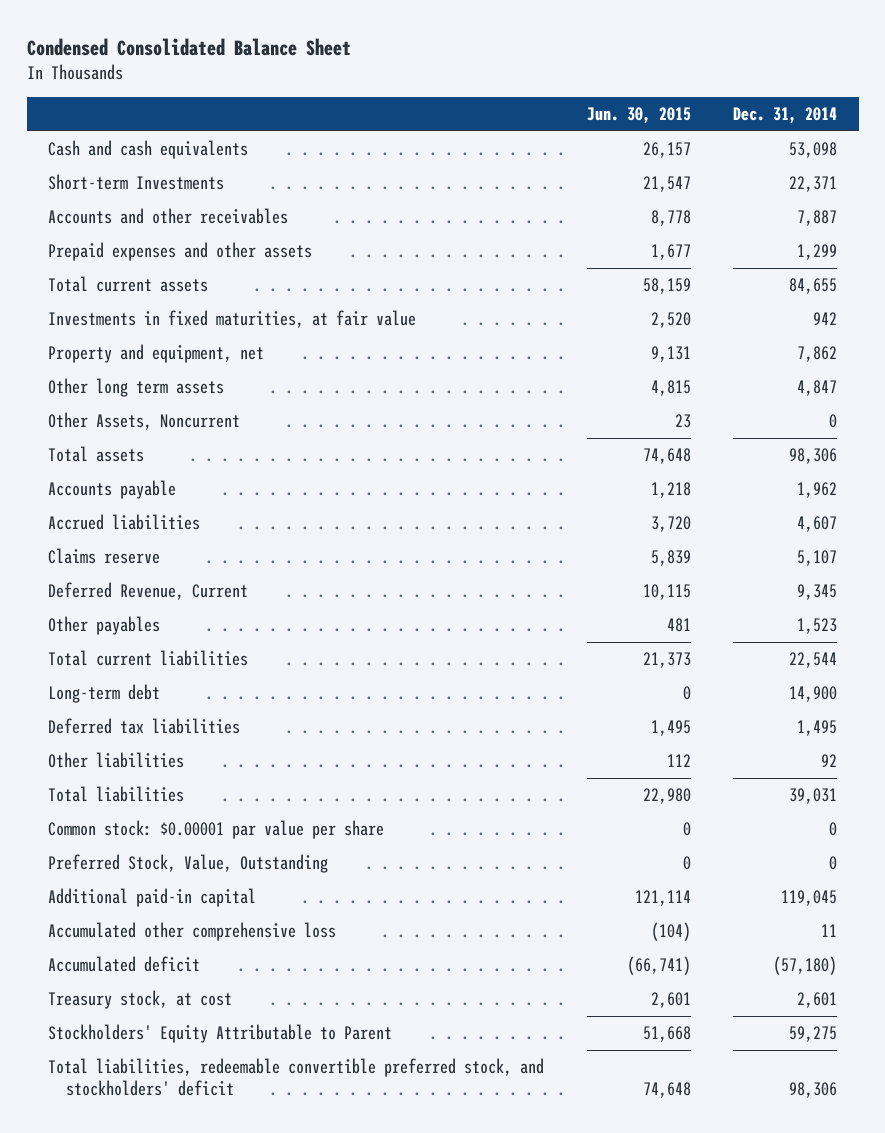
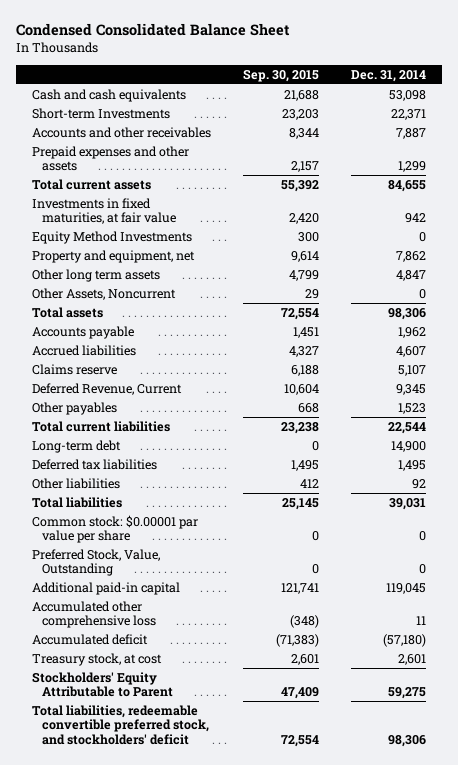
[586,107,691,125] Jun. 30, 2015 -> none
none -> [242,68,319,82] Sep. 30, 2015
none -> [31,230,192,244] Equity Method Investments

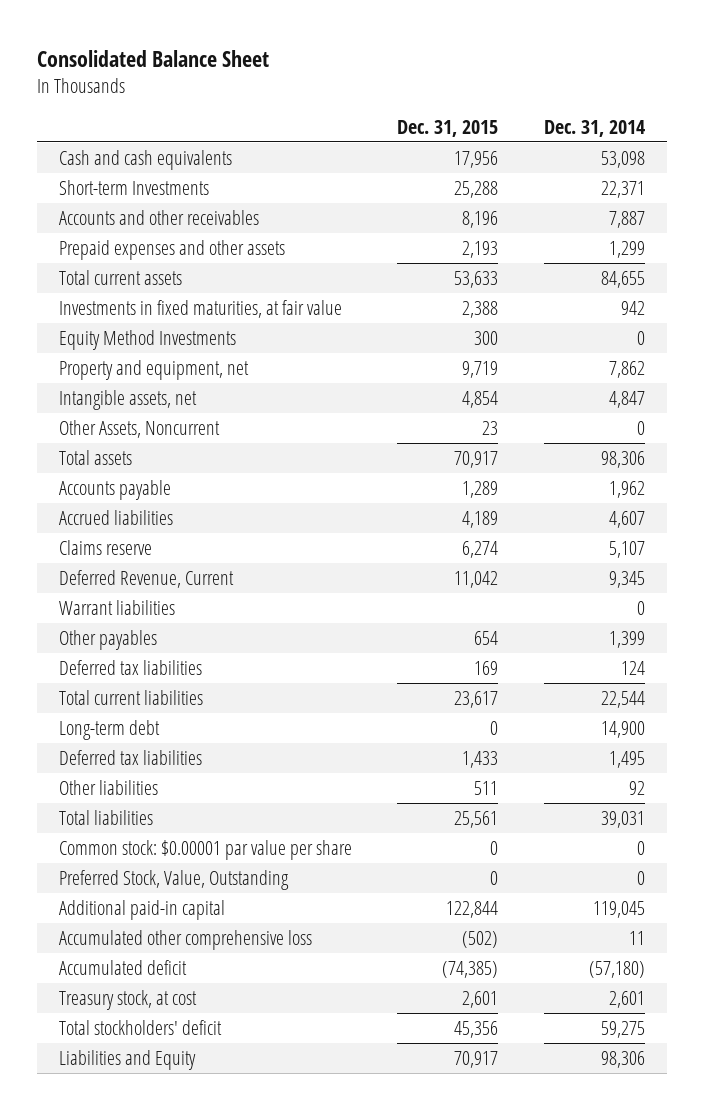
[15,23,290,37] Condensed Consolidated Balance Sheet -> [36,49,269,67] Consolidated Balance Sheet
[242,68,319,82] Sep. 30, 2015 -> none
none -> [397,119,499,137] Dec. 31, 2015
[31,268,160,282] Other long term assets -> [59,389,198,410] Intangible assets, net
none -> [59,599,176,615] Warrant liabilities
[397,402,426,414] 1,523 -> [608,630,645,648] 1,399
none -> [59,659,203,675] Deferred tax liabilities
[31,671,174,698] Stockholders' Equity Attributable to Parent -> [59,1019,223,1035] Total stockholders' deficit
[31,704,210,745] Total liabilities, redeemable convertible preferred stock, and stockholders' deficit -> [59,1049,197,1070] Liabilities and Equity

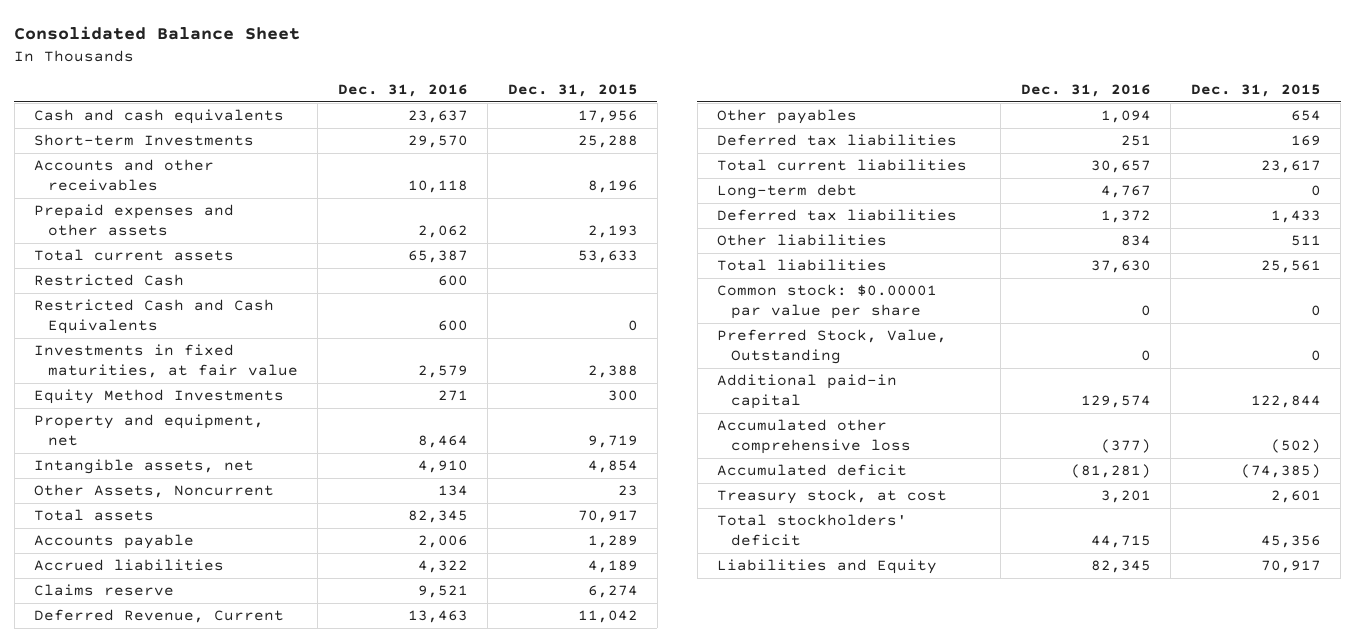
[543,119,645,137] Dec. 31, 2014 -> none
none -> [337,83,468,97] Dec. 31, 2016
none -> [34,274,185,287] Restricted Cash
none -> [34,299,275,335] Restricted Cash and Cash Equivalents
[59,599,176,615] Warrant liabilities -> none

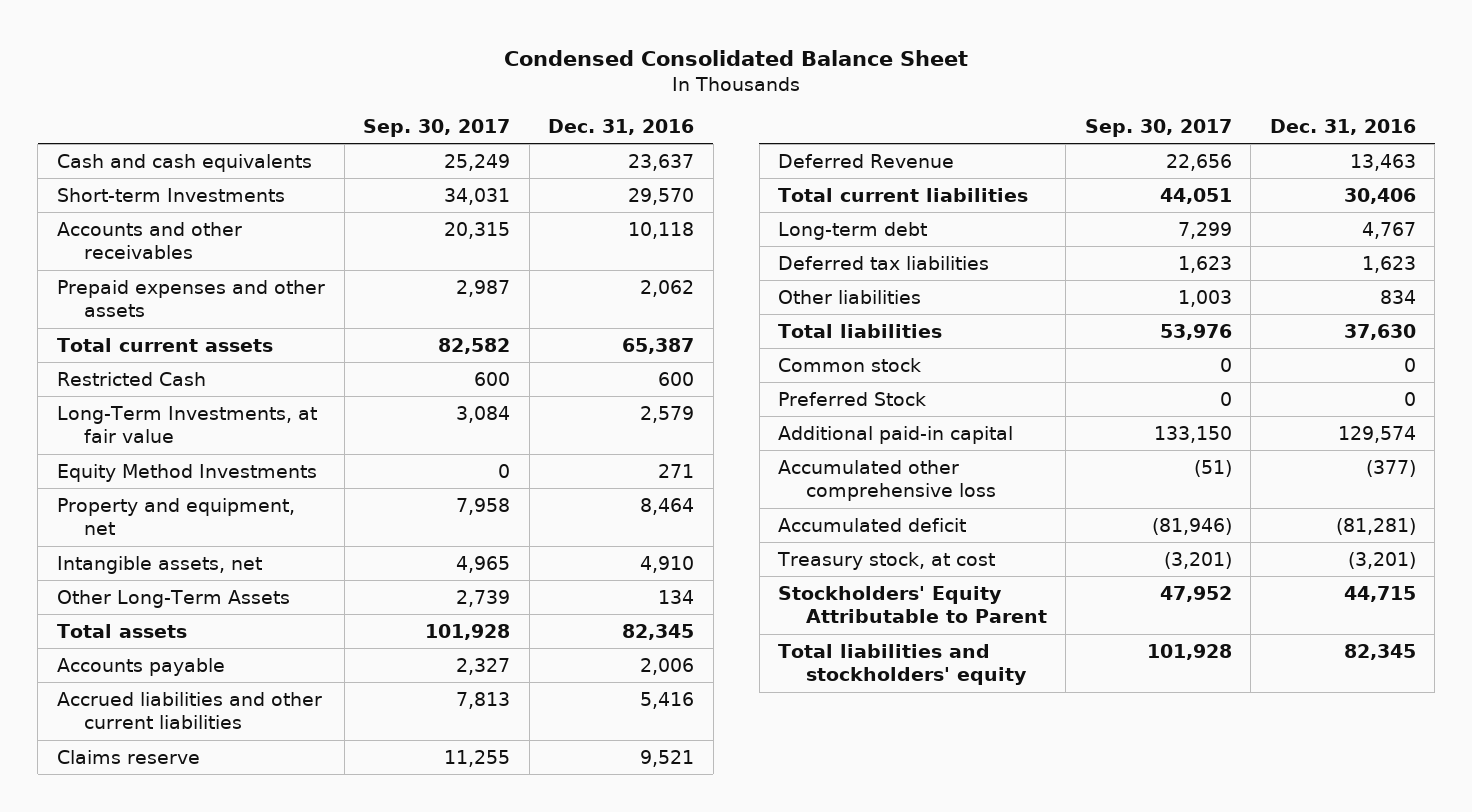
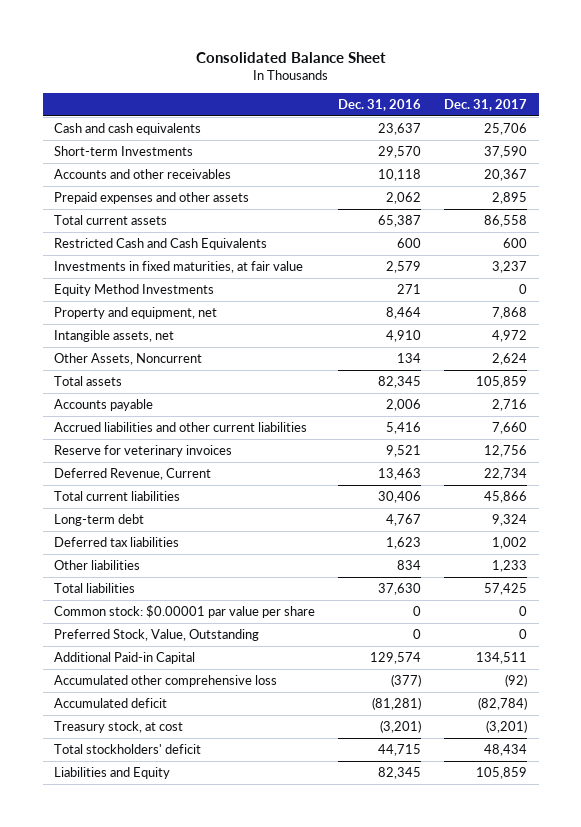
[504,49,969,66] Condensed Consolidated Balance Sheet -> [195,51,386,63] Consolidated Balance Sheet
[363,118,511,137] Sep. 30, 2017 -> none
none -> [444,99,528,112] Dec. 31, 2017
[56,371,206,386] Restricted Cash -> [54,237,268,250] Restricted Cash and Cash Equivalents
[56,405,317,444] Long-Term Investments, at fair value -> [54,260,304,273] Investments in fixed maturities, at fair value
[56,589,290,608] Other Long-Term Assets -> [54,352,203,365] Other Assets, Noncurrent
[56,749,200,764] Claims reserve -> [54,444,233,457] Reserve for veterinary invoices
[778,153,955,168] Deferred Revenue -> [54,467,212,480] Deferred Revenue, Current
[778,357,922,372] Common stock -> [54,604,316,618] Common stock: $0.00001 par value per share
[778,391,927,406] Preferred Stock -> [54,628,260,641] Preferred Stock, Value, Outstanding
[778,425,1014,444] Additional paid-in capital -> [54,651,196,664] Additional Paid-in Capital
[778,585,1047,624] Stockholders' Equity Attributable to Parent -> [54,743,202,754] Total stockholders' deficit
[778,643,1027,686] Total liabilities and stockholders' equity -> [54,766,171,779] Liabilities and Equity

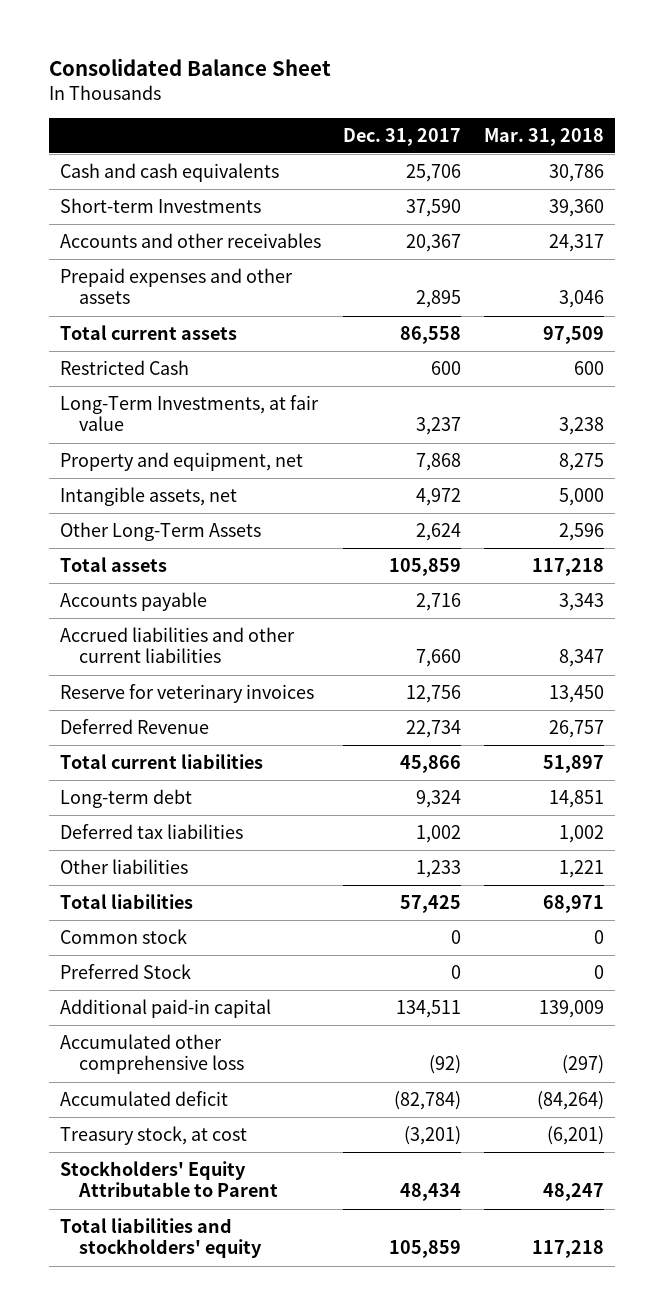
[338,99,422,112] Dec. 31, 2016 -> none
none -> [484,127,605,146] Mar. 31, 2018
[54,283,215,296] Equity Method Investments -> none
[54,237,268,250] Restricted Cash and Cash Equivalents -> [59,360,189,376] Restricted Cash
[54,260,304,273] Investments in fixed maturities, at fair value -> [59,395,319,432] Long-Term Investments, at fair value
[54,352,203,365] Other Assets, Noncurrent -> [59,522,261,542] Other Long-Term Assets
[54,467,212,480] Deferred Revenue, Current -> [59,719,209,735] Deferred Revenue
[54,604,316,618] Common stock: $0.00001 par value per share -> [59,929,187,945] Common stock
[54,628,260,641] Preferred Stock, Value, Outstanding -> [59,964,191,980] Preferred Stock
[54,651,196,664] Additional Paid-in Capital -> [59,999,271,1019] Additional paid-in capital
[54,743,202,754] Total stockholders' deficit -> [59,1161,279,1198] Stockholders' Equity Attributable to Parent
[54,766,171,779] Liabilities and Equity -> [59,1218,263,1259] Total liabilities and stockholders' equity

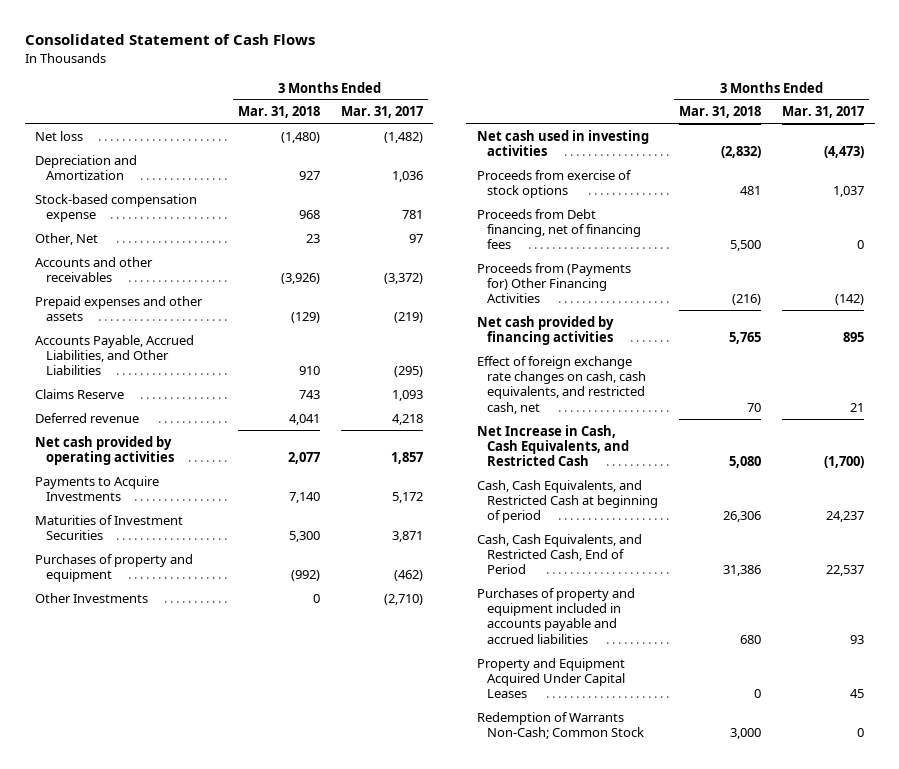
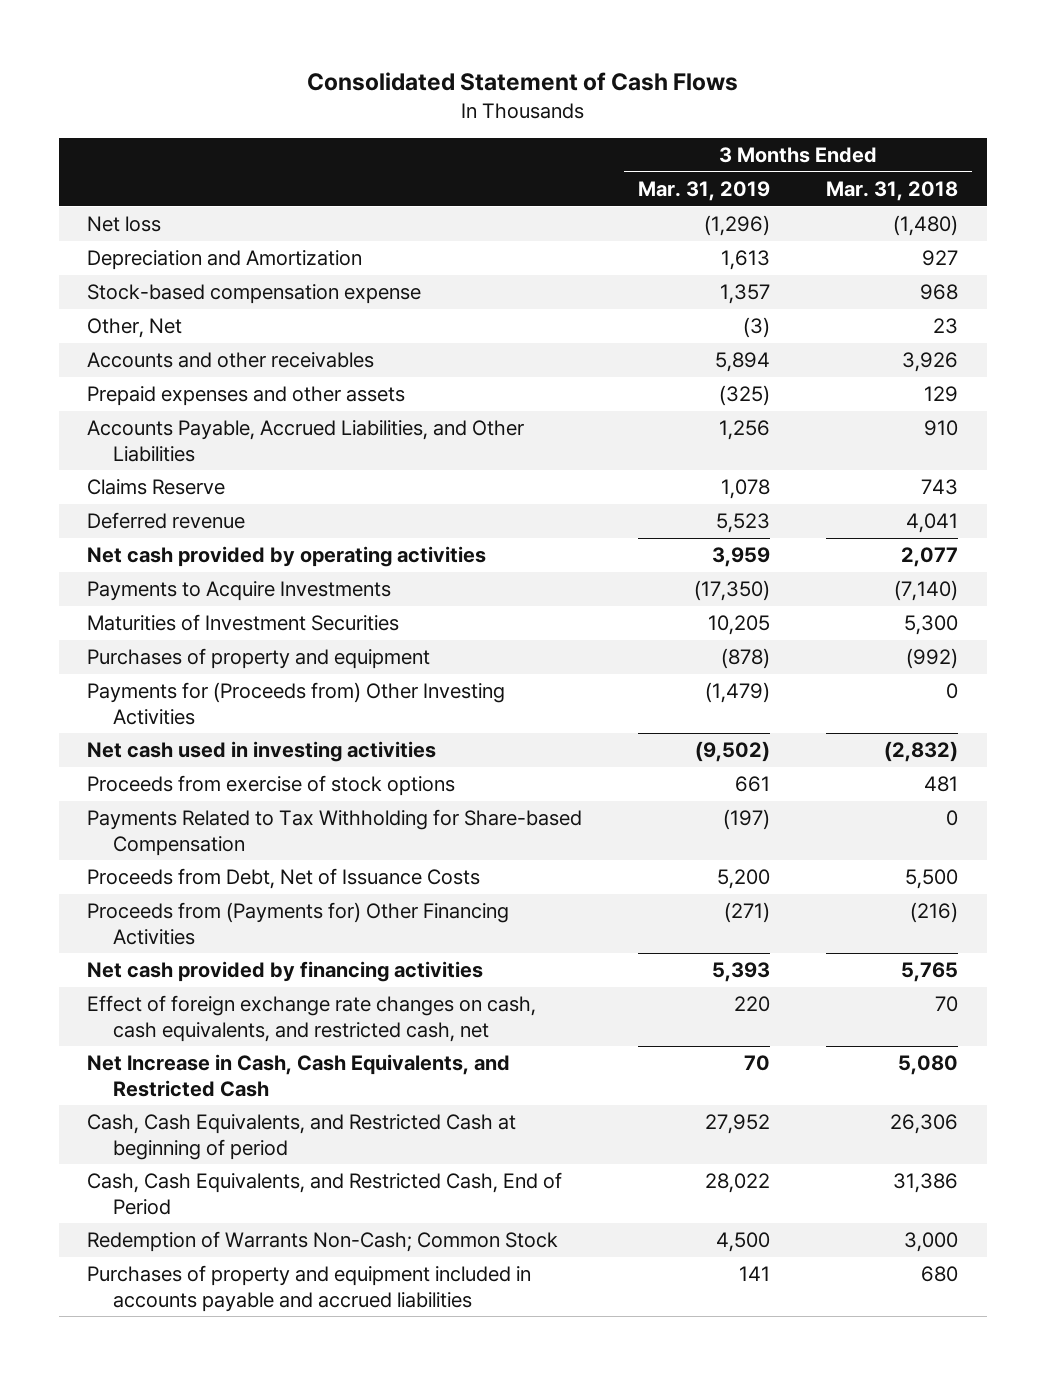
[340,106,423,119] Mar. 31, 2017 -> none
none -> [638,181,771,202] Mar. 31, 2019
[280,272,320,284] (3,926) -> [902,352,959,373] 3,926
[290,311,320,323] (129) -> [924,386,959,403] 129
[288,491,320,503] 7,140 -> [894,580,959,602] (7,140)
[35,592,149,603] Other Investments -> none
none -> [86,682,505,725] Payments for (Proceeds from) Other Investing Activities
none -> [86,809,582,856] Payments Related to Tax Withholding for Share-based Compensation
[476,208,642,250] Proceeds from Debt financing, net of financing fees -> [86,868,480,890] Proceeds from Debt, Net of Issuance Costs
[476,657,626,699] Property and Equipment Acquired Under Capital Leases -> none
[476,587,635,644] Purchases of property and equipment included in accounts payable and accrued liabilities -> [86,1265,531,1312] Purchases of property and equipment included in accounts payable and accrued liabilities

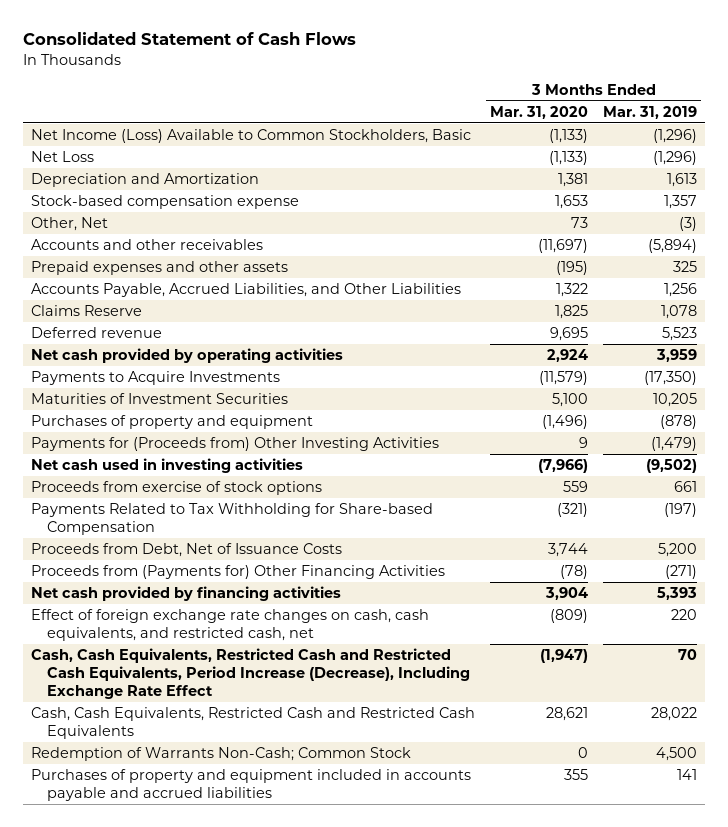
[826,181,959,202] Mar. 31, 2018 -> none
none -> [489,105,588,119] Mar. 31, 2020
[86,216,161,233] Net loss -> [30,128,471,143] Net Income (Loss) Available to Common Stockholders, Basic
none -> [30,150,94,162] Net Loss
[715,352,771,373] 5,894 -> [648,238,698,253] (5,894)
[719,385,771,407] (325) -> [673,260,698,272] 325
[86,1054,510,1097] Net Increase in Cash, Cash Equivalents, and Restricted Cash -> none
[86,1114,516,1160] Cash, Cash Equivalents, and Restricted Cash at beginning of period -> none
none -> [30,647,470,699] Cash, Cash Equivalents, Restricted Cash and Restricted Cash Equivalents, Period Increase (Decrease), Including Exchange Rate Effect
[86,1172,562,1215] Cash, Cash Equivalents, and Restricted Cash, End of Period -> [30,706,475,739] Cash, Cash Equivalents, Restricted Cash and Restricted Cash Equivalents

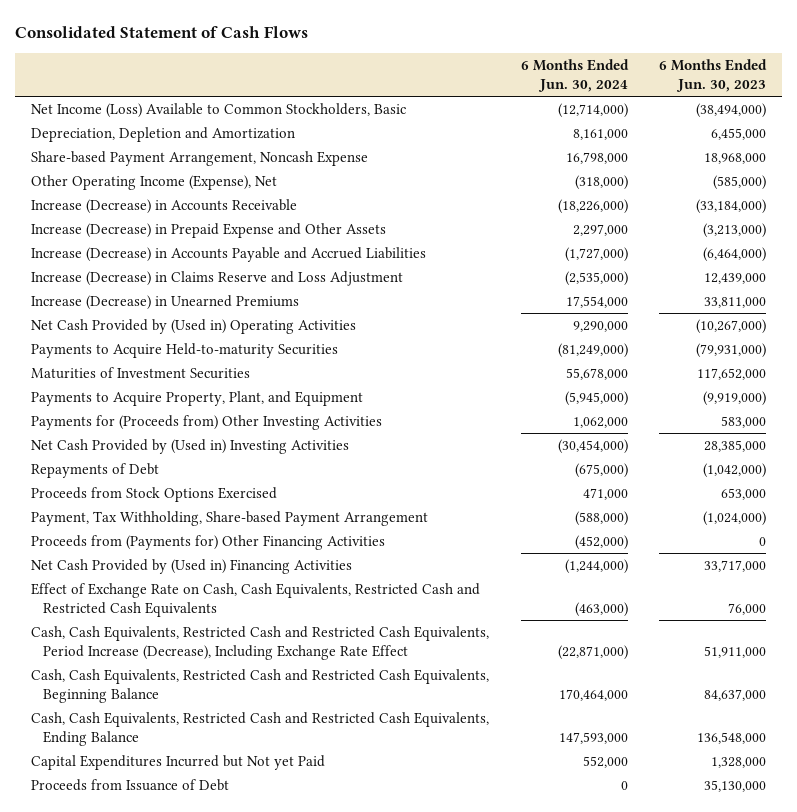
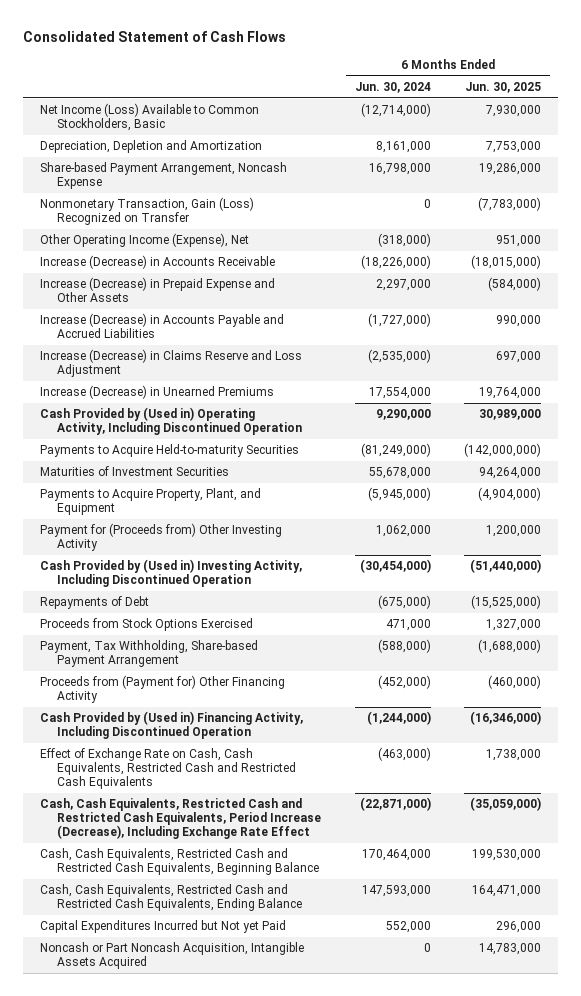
[659,59,768,92] 6 Months Ended Jun. 30, 2023 -> none
none -> [465,81,542,93] Jun. 30, 2025
none -> [40,197,255,226] Nonmonetary Transaction, Gain (Loss) Recognized on Transfer
[31,318,357,334] Net Cash Provided by (Used in) Operating Activities -> [40,407,302,436] Cash Provided by (Used in) Operating Activity, Including Discontinued Operation
[31,414,383,430] Payments for (Proceeds from) Other Investing Activities -> [40,523,283,552] Payment for (Proceeds from) Other Investing Activity
[31,438,350,454] Net Cash Provided by (Used in) Investing Activities -> [40,559,303,588] Cash Provided by (Used in) Investing Activity, Including Discontinued Operation
[31,534,386,550] Proceeds from (Payments for) Other Financing Activities -> [40,675,286,704] Proceeds from (Payment for) Other Financing Activity
[31,558,353,574] Net Cash Provided by (Used in) Financing Activities -> [40,711,304,740] Cash Provided by (Used in) Financing Activity, Including Discontinued Operation
[31,778,230,791] Proceeds from Issuance of Debt -> none
none -> [40,942,305,970] Noncash or Part Noncash Acquisition, Intangible Assets Acquired

